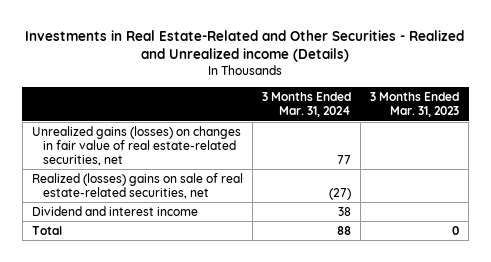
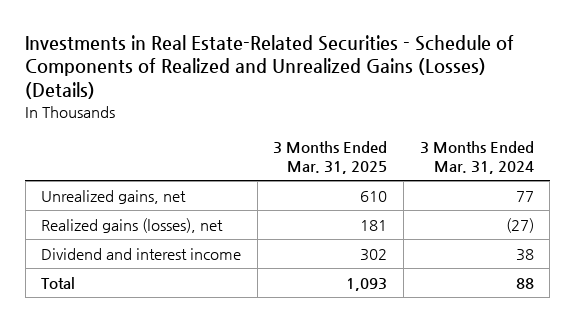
[25,29,465,63] Investments in Real Estate-Related and Other Securities - Realized and Unrealized income (Details) -> [25,34,515,100] Investments in Real Estate-Related Securities - Schedule of Components of Realized and Unrealized Gains (Losses) (Details)
[370,92,460,117] 3 Months Ended Mar. 31, 2023 -> none
none -> [273,140,388,175] 3 Months Ended Mar. 31, 2025
[31,125,241,166] Unrealized gains (losses) on changes in fair value of real estate-related securities, net -> [41,189,187,204] Unrealized gains, net
[31,172,243,199] Realized (losses) gains on sale of real estate-related securities, net -> [41,217,224,233] Realized gains (losses), net

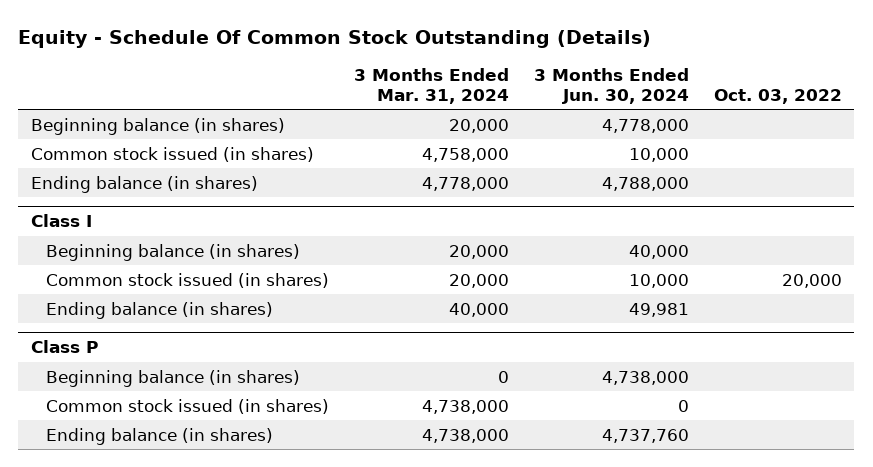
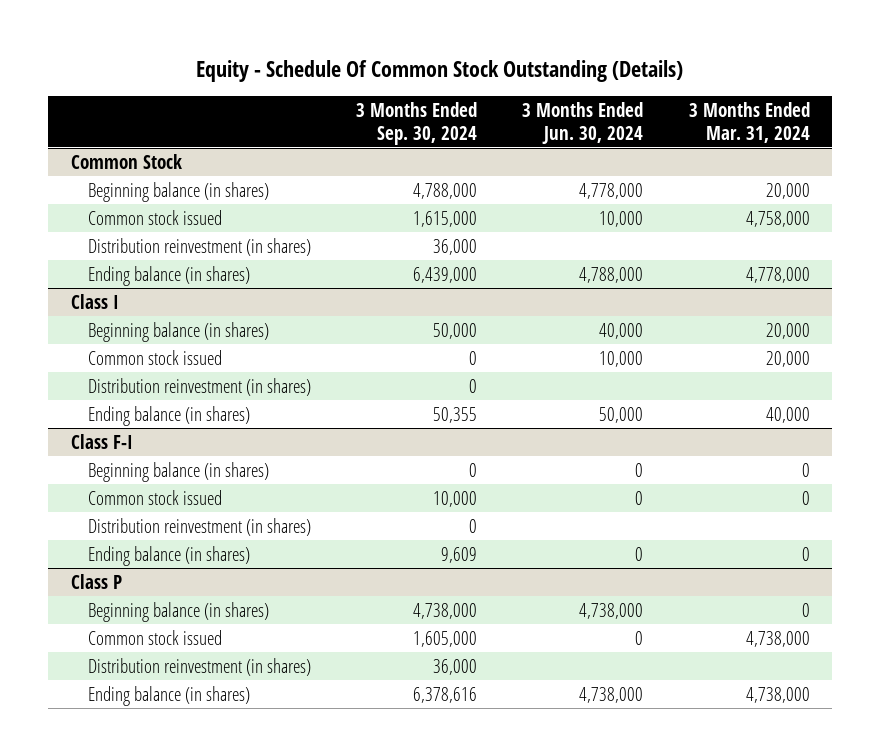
[713,88,842,104] Oct. 03, 2022 -> none
none -> [356,101,478,145] 3 Months Ended Sep. 30, 2024
none -> [70,153,182,169] Common Stock
[30,146,314,162] Common stock issued (in shares) -> [87,209,222,225] Common stock issued
none -> [87,237,311,256] Distribution reinvestment (in shares)
[46,272,330,288] Common stock issued (in shares) -> [87,349,222,365] Common stock issued
none -> [87,377,311,396] Distribution reinvestment (in shares)
[629,302,690,317] 49,981 -> [599,406,644,423] 50,000
none -> [70,433,133,449] Class F-I
none -> [87,461,269,482] Beginning balance (in shares)
none -> [87,489,222,505] Common stock issued
none -> [87,517,311,536] Distribution reinvestment (in shares)
none -> [87,545,250,566] Ending balance (in shares)
[46,398,330,414] Common stock issued (in shares) -> [87,629,222,645] Common stock issued
none -> [87,657,311,676] Distribution reinvestment (in shares)
[602,428,690,443] 4,737,760 -> [579,686,644,703] 4,738,000

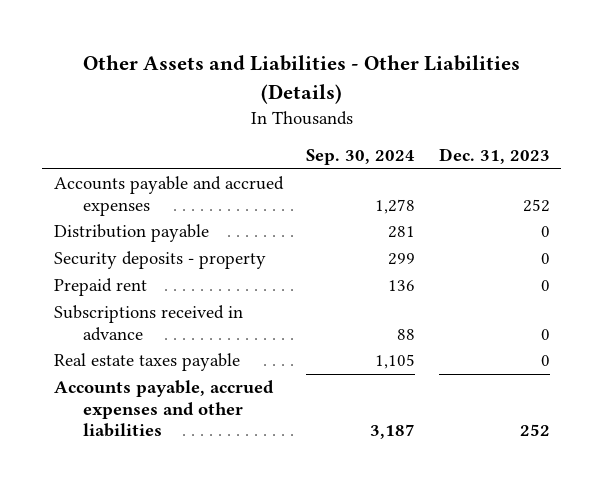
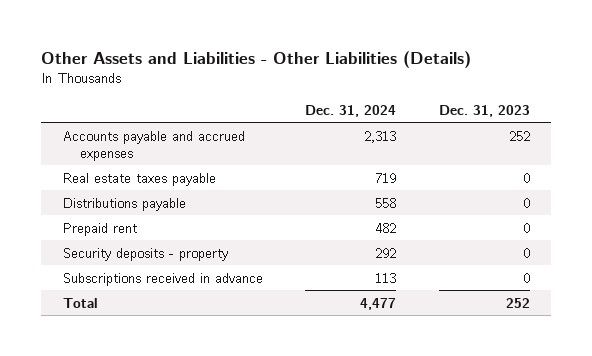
[306,149,416,166] Sep. 30, 2024 -> none
none -> [305,104,397,117] Dec. 31, 2024
[53,353,240,372] Real estate taxes payable -> [62,172,216,186] Real estate taxes payable
[53,224,209,243] Distribution payable -> [62,197,186,211] Distributions payable
[53,251,266,270] Security deposits - property -> [62,247,228,261] Security deposits - property
[53,380,274,437] Accounts payable, accrued expenses and other liabilities -> [62,297,98,308] Total

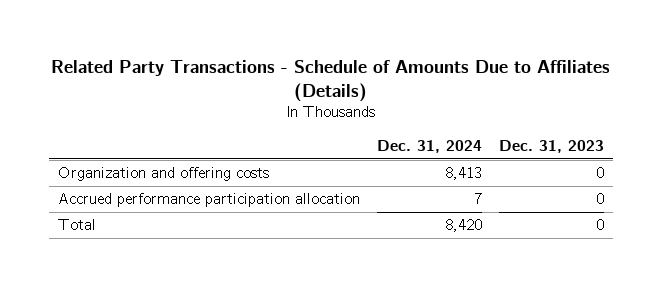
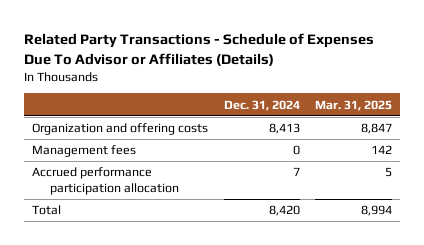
[50,59,610,102] Related Party Transactions - Schedule of Amounts Due to Affiliates (Details) -> [24,33,375,66] Related Party Transactions - Schedule of Expenses Due To Advisor or Affiliates (Details)
[499,140,605,154] Dec. 31, 2023 -> none
none -> [314,99,392,111] Mar. 31, 2025
none -> [32,145,137,158] Management fees

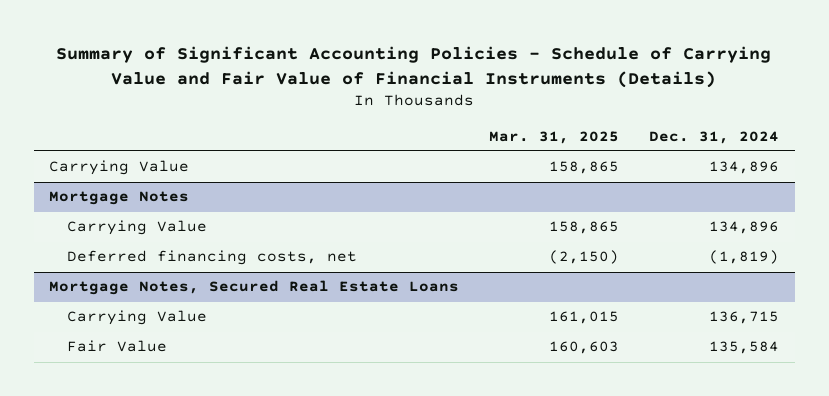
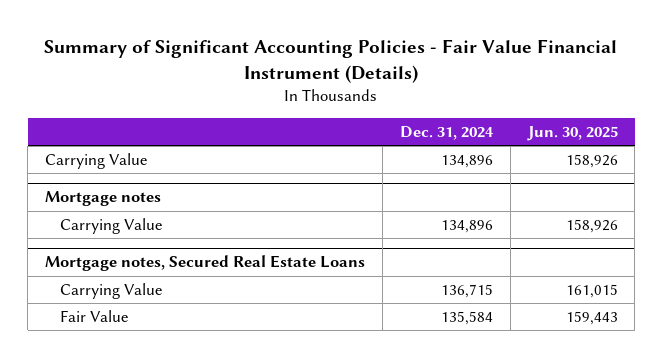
[56,45,772,88] Summary of Significant Accounting Policies - Schedule of Carrying Value and Fair Value of Financial Instruments (Details) -> [44,39,618,84] Summary of Significant Accounting Policies - Fair Value Financial Instrument (Details)
[489,130,620,144] Mar. 31, 2025 -> none
none -> [526,125,618,141] Jun. 30, 2025
[49,191,190,206] Mortgage Notes -> [45,191,162,207] Mortgage notes
[66,250,357,266] Deferred financing costs, net -> none
[49,280,460,296] Mortgage Notes, Secured Real Estate Loans -> [45,255,366,272] Mortgage notes, Secured Real Estate Loans

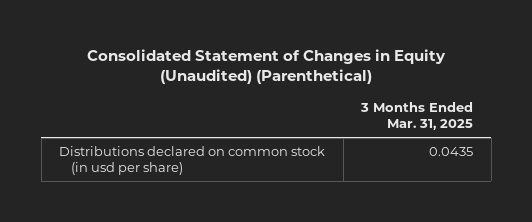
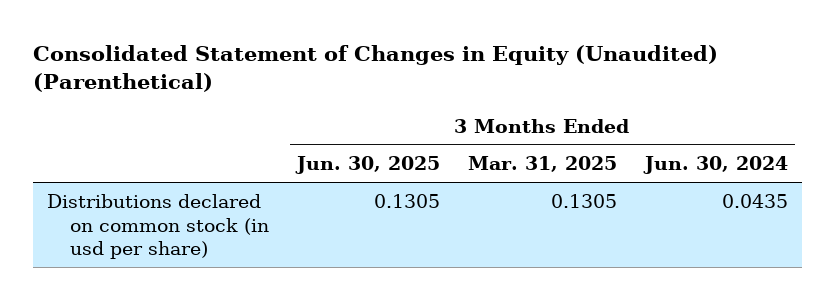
none -> [294,156,440,175] Jun. 30, 2025
none -> [642,156,788,175] Jun. 30, 2024
[429,146,474,156] 0.0435 -> [550,194,617,209] 0.1305

